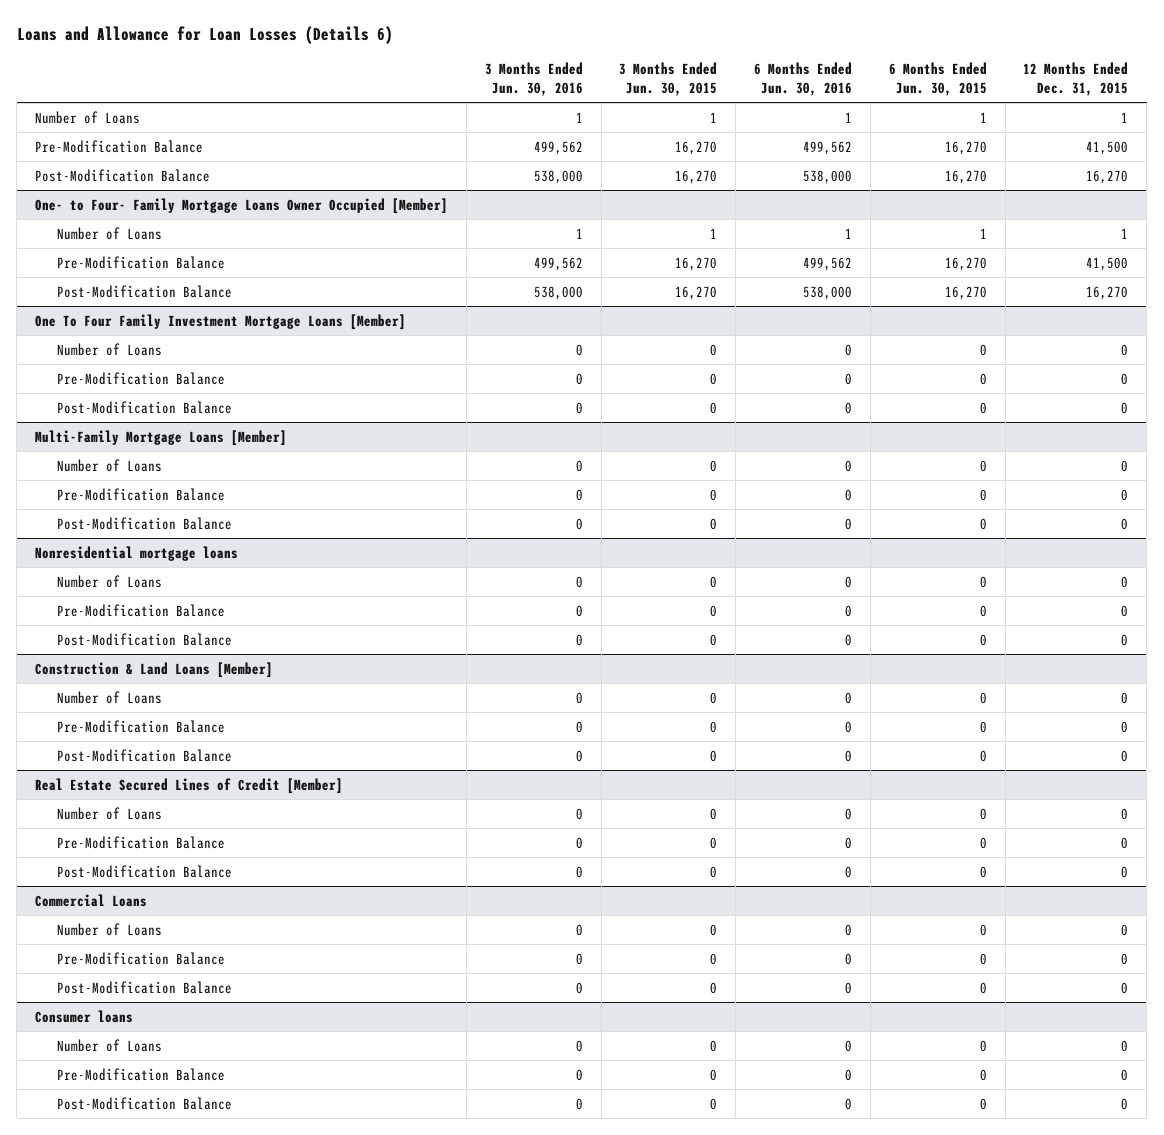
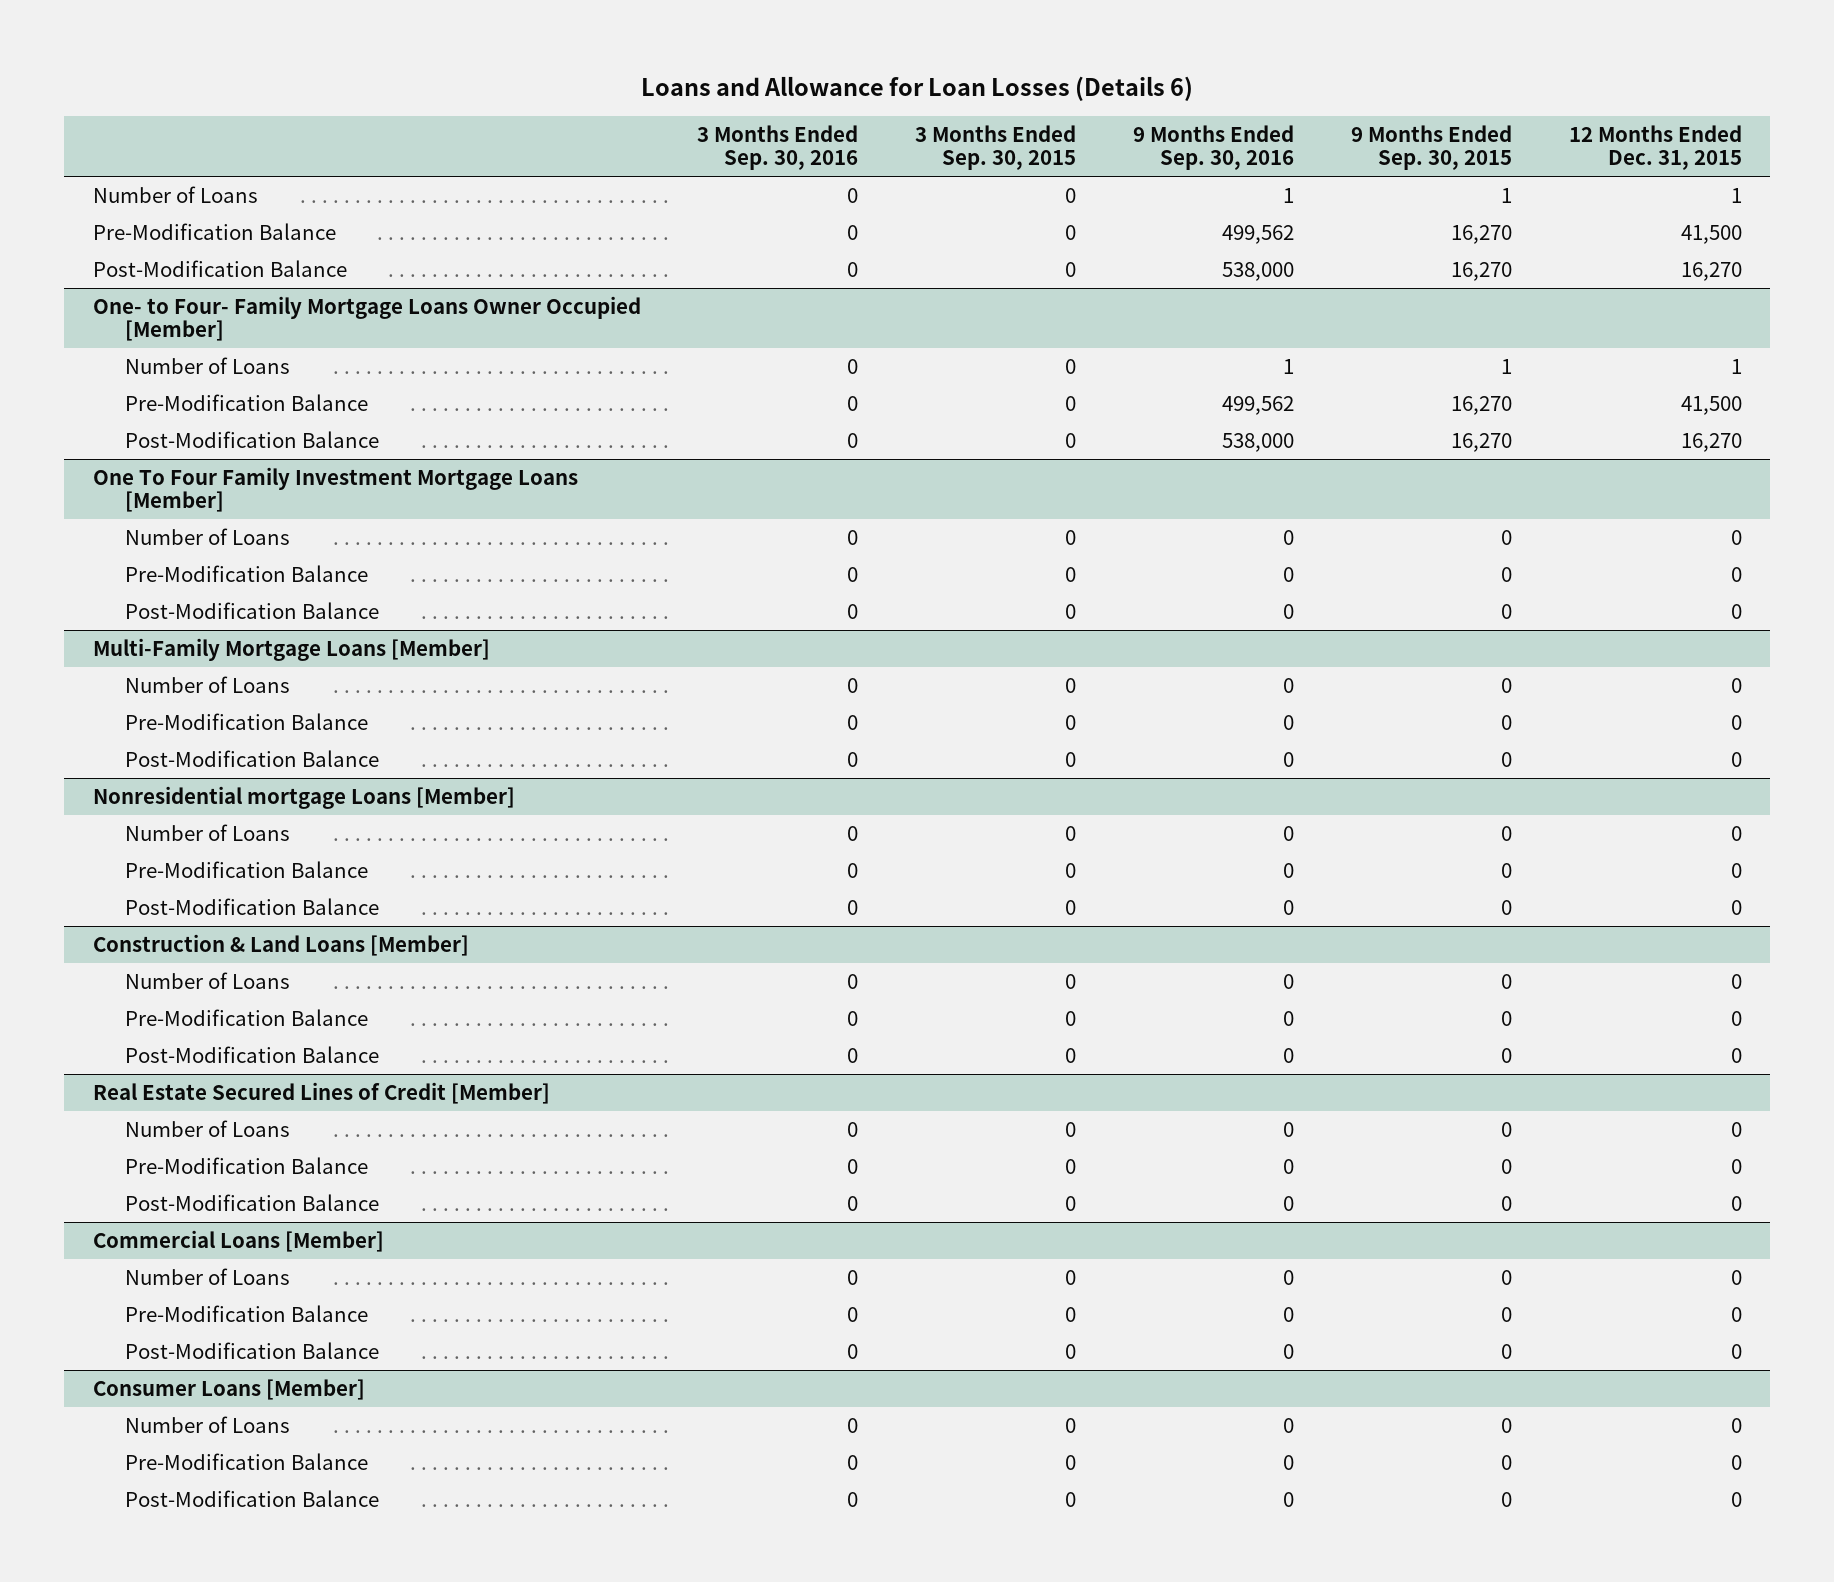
[484,62,583,96] 3 Months Ended Jun. 30, 2016 -> none
[619,62,718,96] 3 Months Ended Jun. 30, 2015 -> none
[754,62,853,96] 6 Months Ended Jun. 30, 2016 -> none
[888,62,987,96] 6 Months Ended Jun. 30, 2015 -> none
none -> [697,124,859,171] 3 Months Ended Sep. 30, 2016
none -> [915,124,1077,171] 3 Months Ended Sep. 30, 2015
none -> [1133,124,1295,171] 9 Months Ended Sep. 30, 2016
none -> [1350,124,1512,171] 9 Months Ended Sep. 30, 2015
[35,545,239,561] Nonresidential mortgage loans -> [92,785,515,809] Nonresidential mortgage Loans [Member]
[35,893,148,907] Commercial Loans -> [92,1229,384,1252] Commercial Loans [Member]
[35,1009,134,1023] Consumer loans -> [92,1378,365,1400] Consumer Loans [Member]

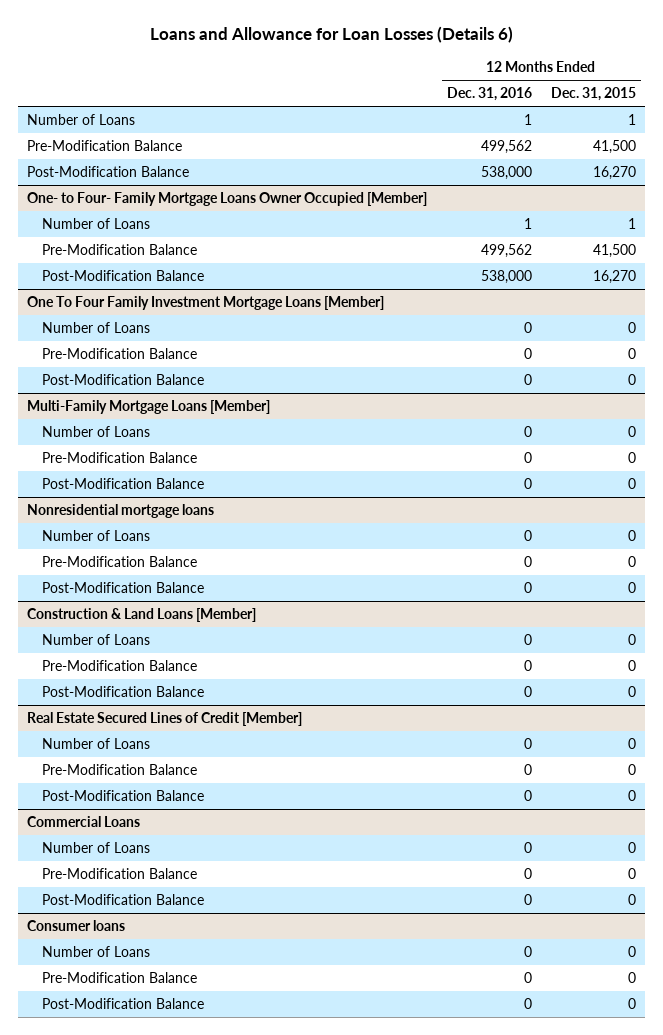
[697,124,859,171] 3 Months Ended Sep. 30, 2016 -> none
[915,124,1077,171] 3 Months Ended Sep. 30, 2015 -> none
[1133,124,1295,171] 9 Months Ended Sep. 30, 2016 -> none
[1350,124,1512,171] 9 Months Ended Sep. 30, 2015 -> none
none -> [446,87,532,102] Dec. 31, 2016
[92,785,515,809] Nonresidential mortgage Loans [Member] -> [27,504,215,519] Nonresidential mortgage loans
[92,1229,384,1252] Commercial Loans [Member] -> [27,816,141,828] Commercial Loans
[92,1378,365,1400] Consumer Loans [Member] -> [27,920,126,932] Consumer loans

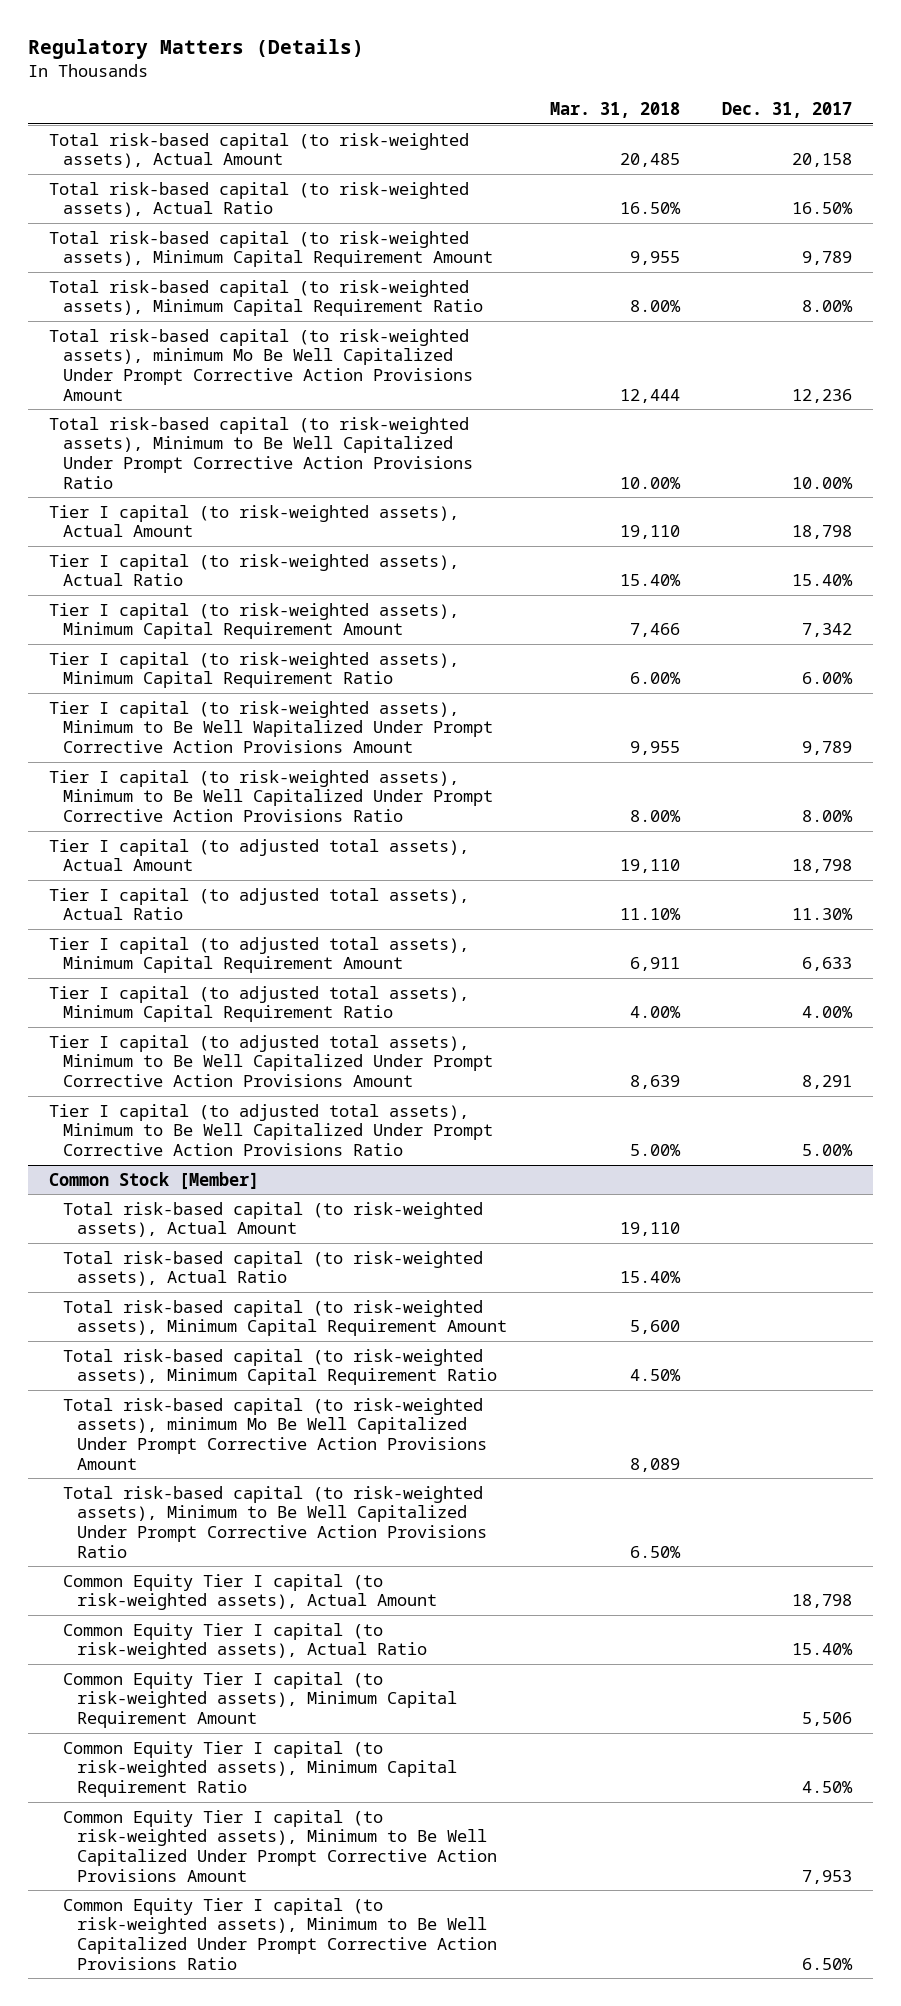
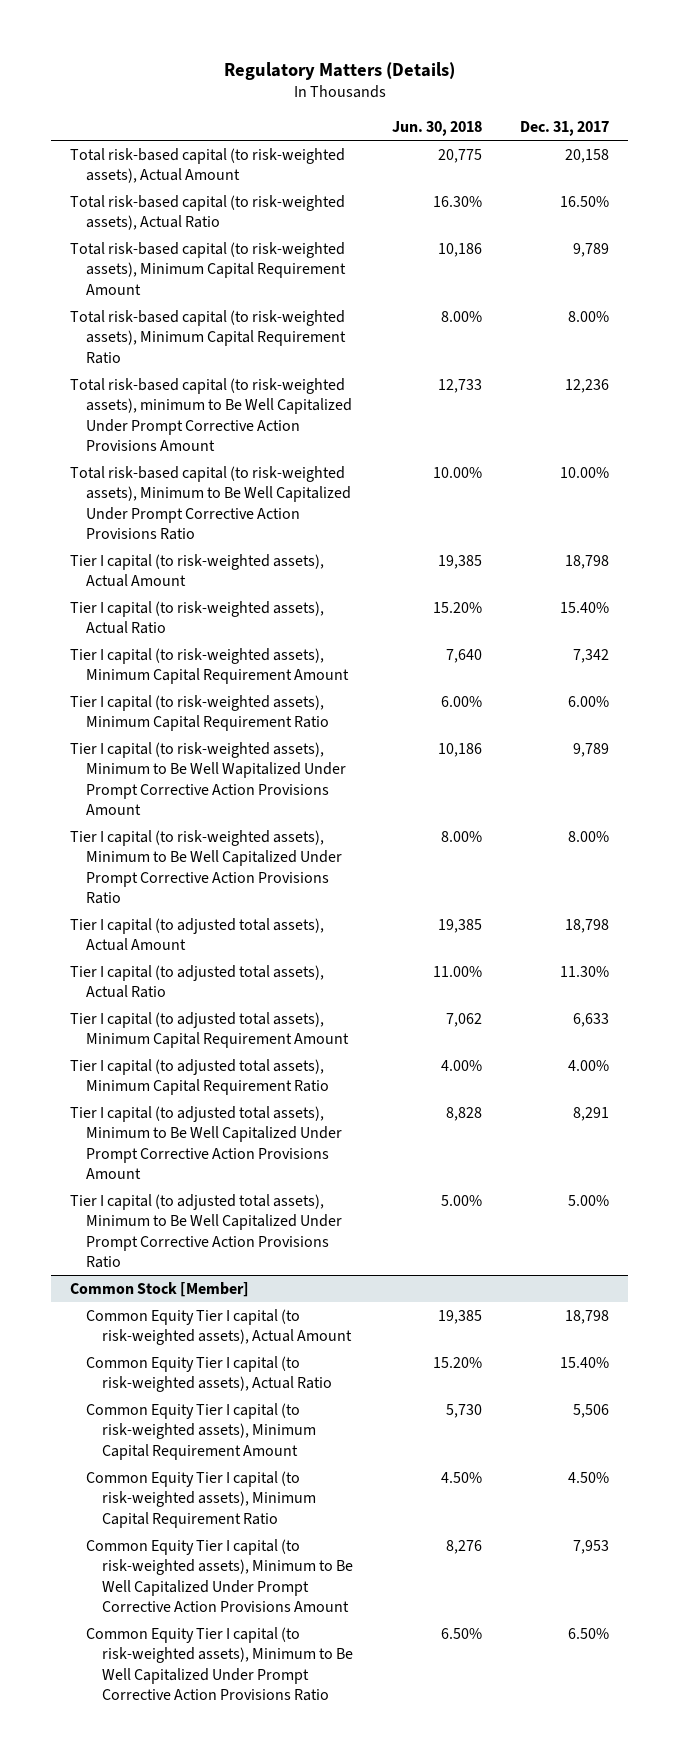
[549,101,680,118] Mar. 31, 2018 -> none
none -> [391,121,482,137] Jun. 30, 2018
[48,328,474,401] Total risk-based capital (to risk-weighted assets), minimum Mo Be Well Capitalized Under Prompt Corrective Action Provisions Amount -> [70,377,353,451] Total risk-based capital (to risk-weighted assets), minimum to Be Well Capitalized Under Prompt Corrective Action Provisions Amount
[63,1201,484,1238] Total risk-based capital (to risk-weighted assets), Actual Amount -> none
[63,1250,484,1287] Total risk-based capital (to risk-weighted assets), Actual Ratio -> none
[63,1299,508,1337] Total risk-based capital (to risk-weighted assets), Minimum Capital Requirement Amount -> none
[63,1348,498,1386] Total risk-based capital (to risk-weighted assets), Minimum Capital Requirement Ratio -> none
[63,1397,488,1470] Total risk-based capital (to risk-weighted assets), minimum Mo Be Well Capitalized Under Prompt Corrective Action Provisions Amount -> none
[63,1485,488,1558] Total risk-based capital (to risk-weighted assets), Minimum to Be Well Capitalized Under Prompt Corrective Action Provisions Ratio -> none

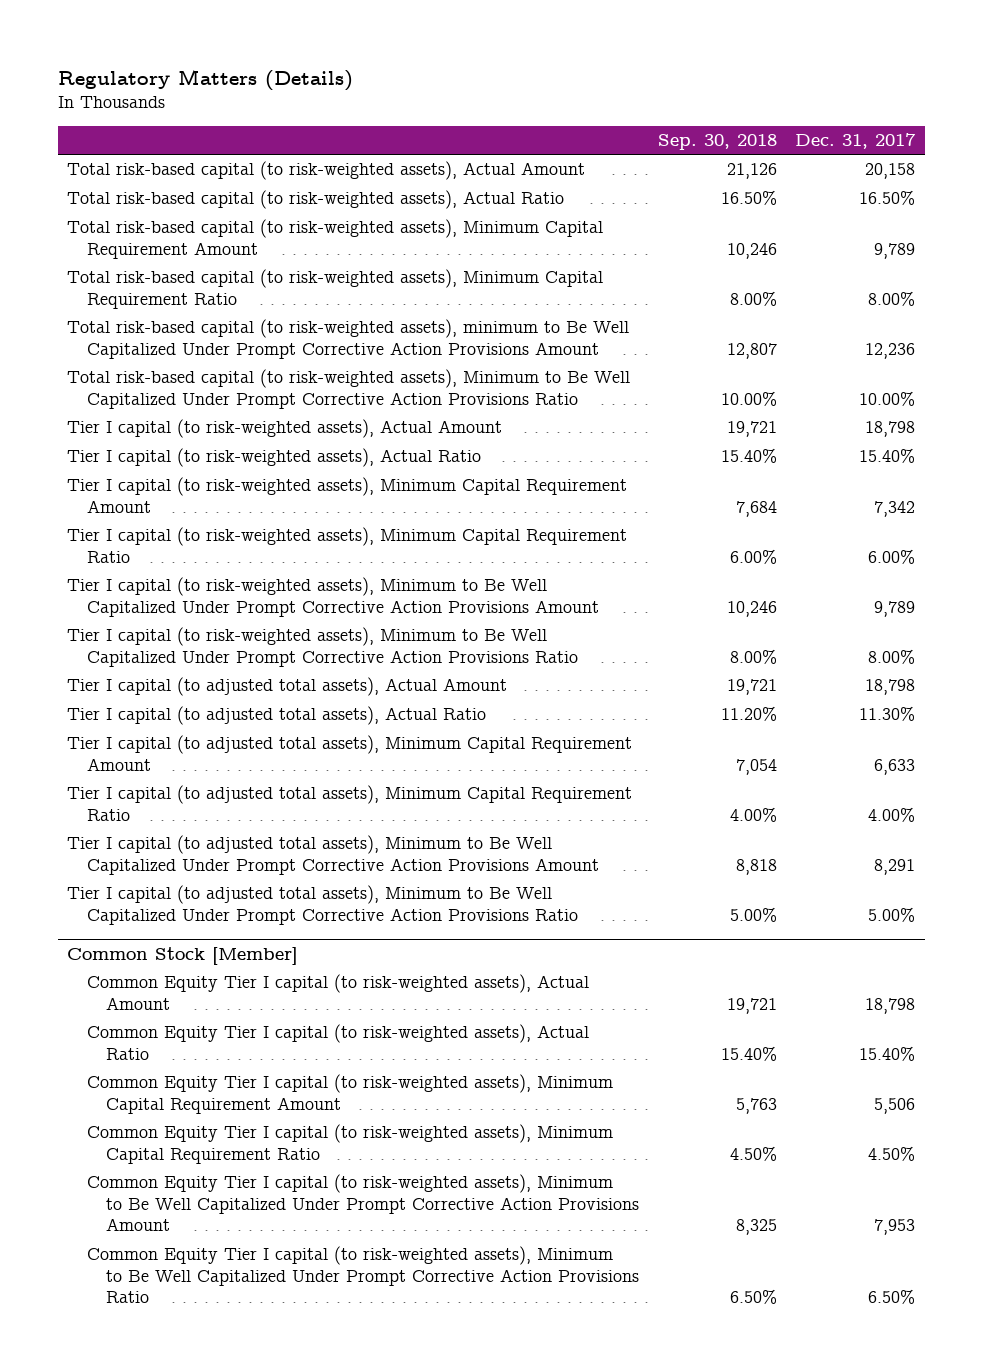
[391,121,482,137] Jun. 30, 2018 -> none
none -> [657,134,777,151] Sep. 30, 2018
[70,741,347,815] Tier I capital (to risk-weighted assets), Minimum to Be Well Wapitalized Under Prompt Corrective Action Provisions Amount -> [67,577,599,617] Tier I capital (to risk-weighted assets), Minimum to Be Well Capitalized Under Prompt Corrective Action Provisions Amount

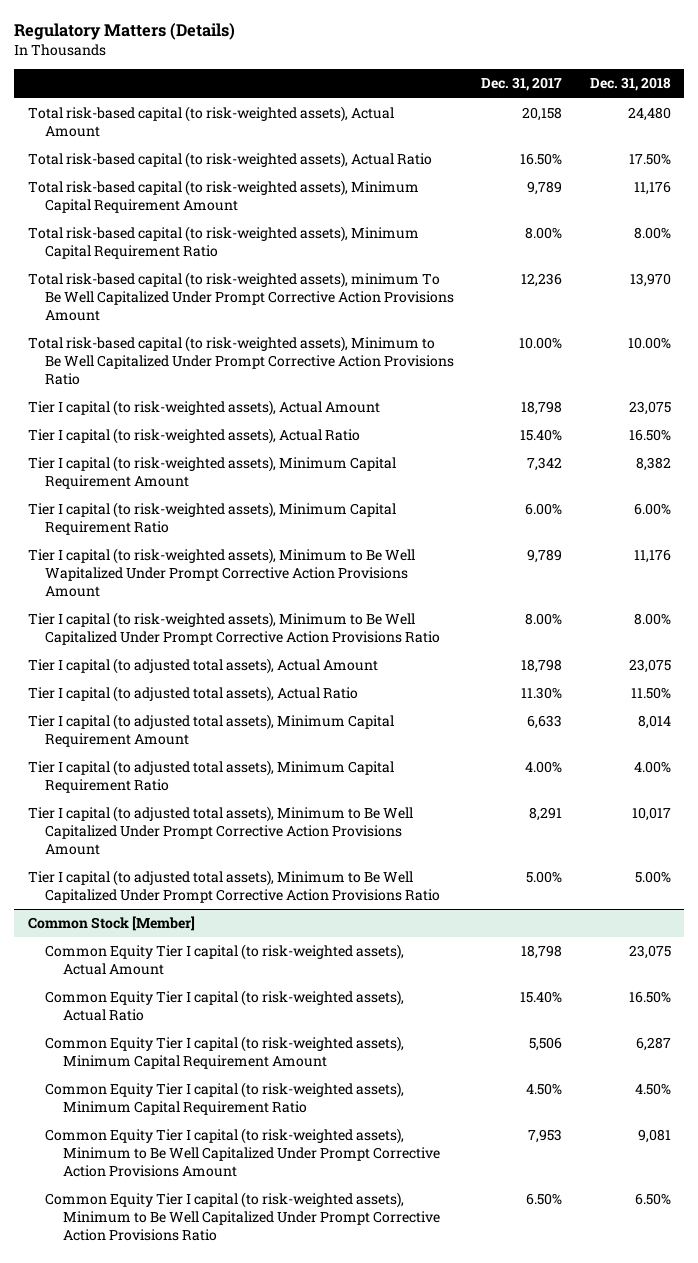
[657,134,777,151] Sep. 30, 2018 -> none
none -> [589,77,671,92] Dec. 31, 2018
[67,319,630,359] Total risk-based capital (to risk-weighted assets), minimum to Be Well Capitalized Under Prompt Corrective Action Provisions Amount -> [27,272,455,322] Total risk-based capital (to risk-weighted assets), minimum To Be Well Capitalized Under Prompt Corrective Action Provisions Amount
[67,577,599,617] Tier I capital (to risk-weighted assets), Minimum to Be Well Capitalized Under Prompt Corrective Action Provisions Amount -> [27,548,415,598] Tier I capital (to risk-weighted assets), Minimum to Be Well Wapitalized Under Prompt Corrective Action Provisions Amount

